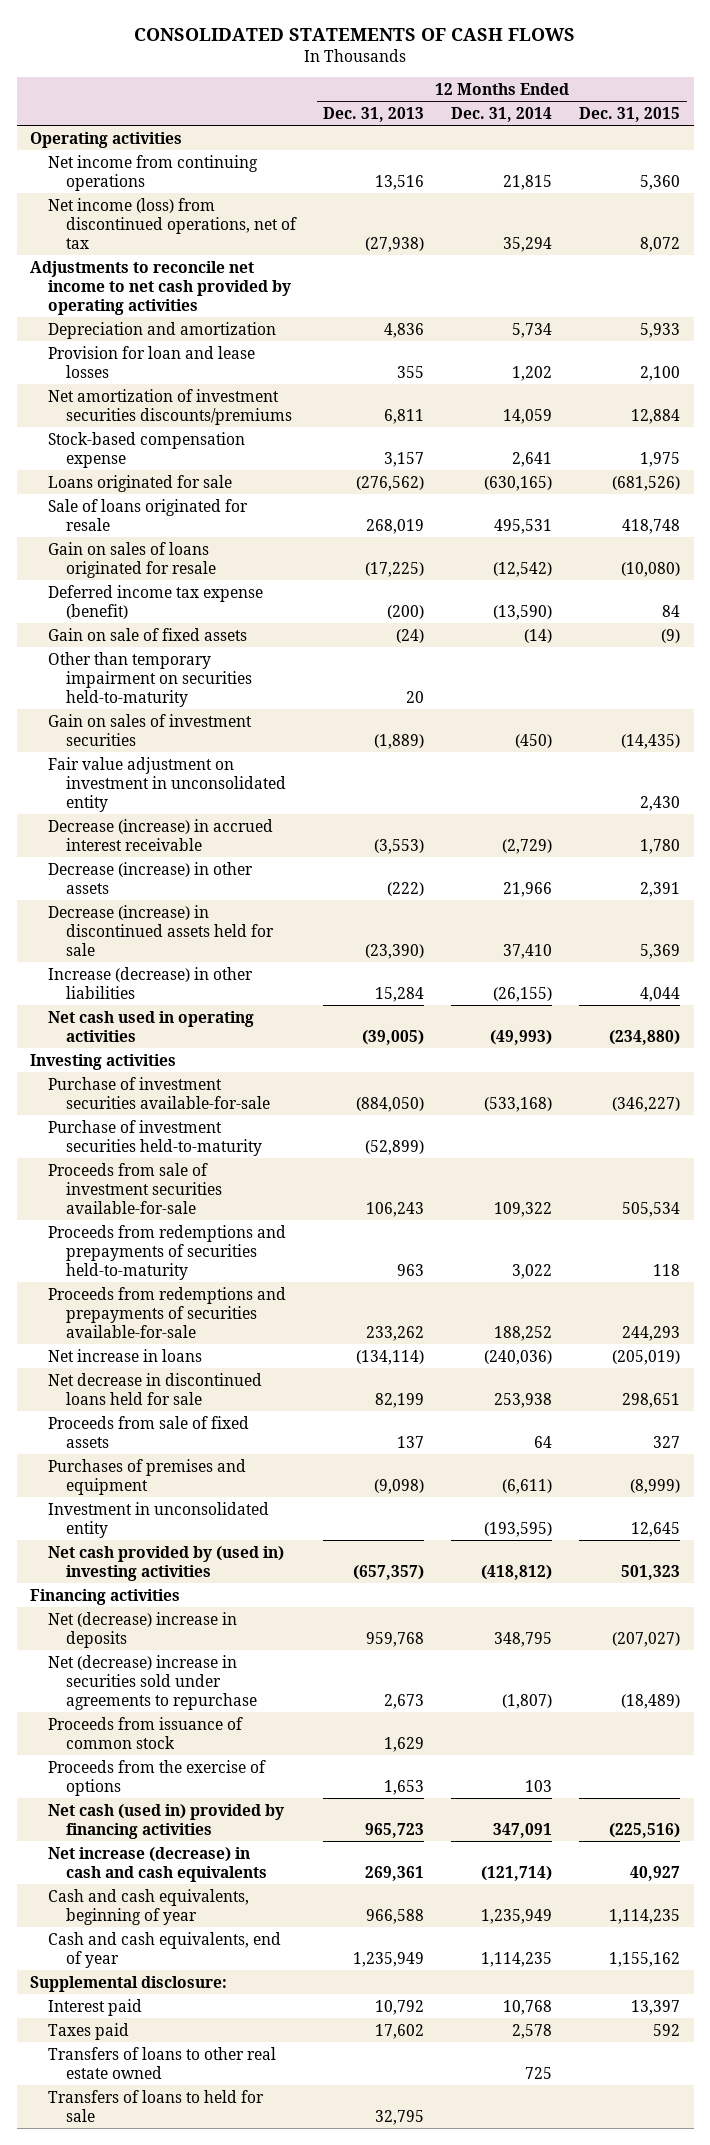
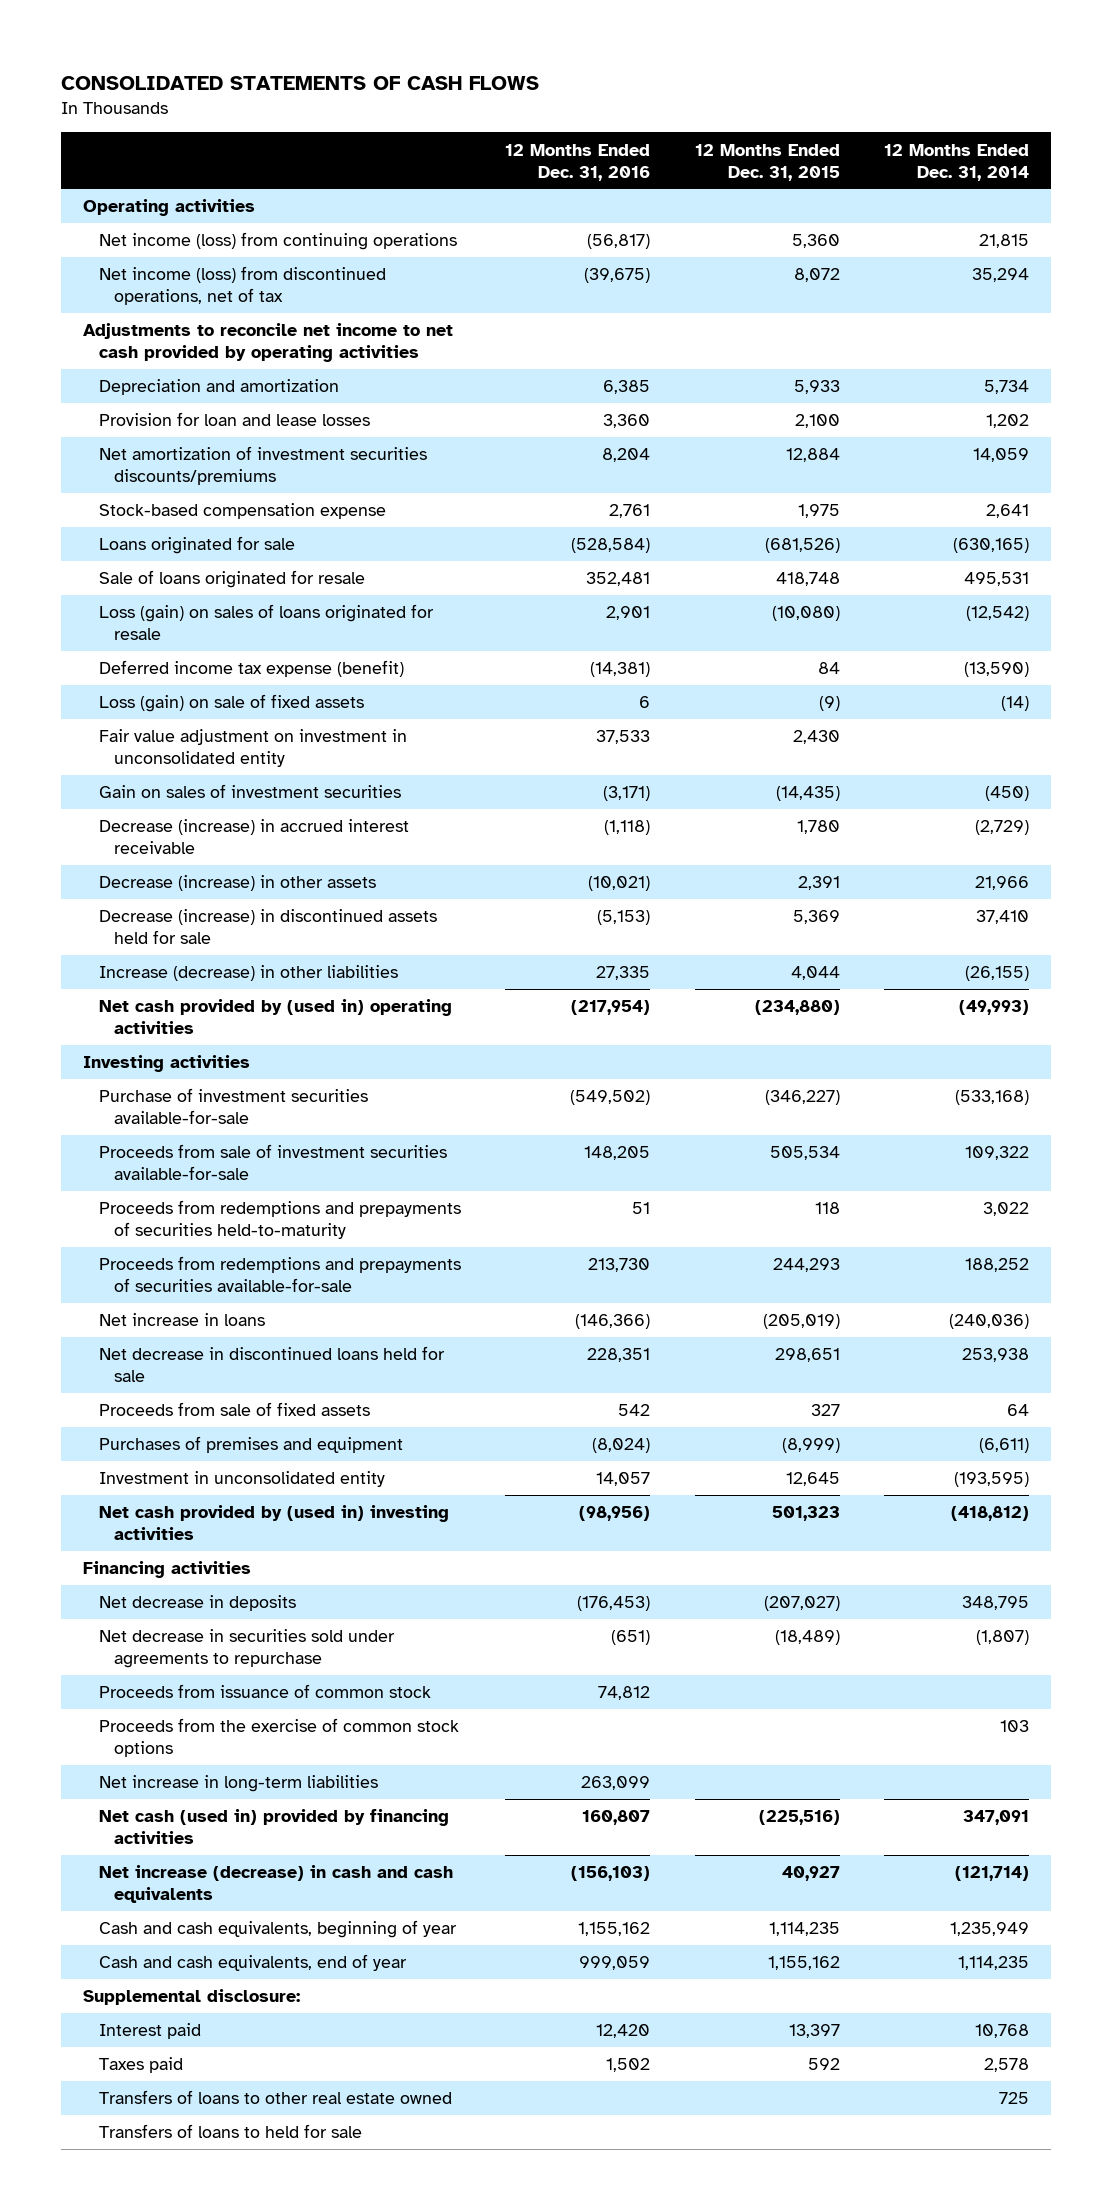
[323,106,425,122] Dec. 31, 2013 -> none
none -> [505,143,651,181] 12 Months Ended Dec. 31, 2016
[48,154,259,191] Net income from continuing operations -> [98,232,457,251] Net income (loss) from continuing operations
[48,541,217,578] Gain on sales of loans originated for resale -> [98,604,434,641] Loss (gain) on sales of loans originated for resale
[48,651,253,707] Other than temporary impairment on securities held-to-maturity -> none
[48,627,248,641] Gain on sale of fixed assets -> [98,694,364,713] Loss (gain) on sale of fixed assets
[48,713,253,746] Gain on sales of investment securities -> [98,784,401,799] Gain on sales of investment securities
[48,1010,255,1042] Net cash used in operating activities -> [98,999,452,1035] Net cash provided by (used in) operating activities
[48,1119,263,1156] Purchase of investment securities held-to-maturity -> none
[48,1611,238,1648] Net (decrease) increase in deposits -> [98,1595,296,1612] Net decrease in deposits
[48,1654,258,1710] Net (decrease) increase in securities sold under agreements to repurchase -> [98,1629,395,1669] Net decrease in securities sold under agreements to repurchase
[48,1759,267,1796] Proceeds from the exercise of options -> [98,1718,459,1758] Proceeds from the exercise of common stock options
none -> [98,1775,378,1793] Net increase in long-term liabilities

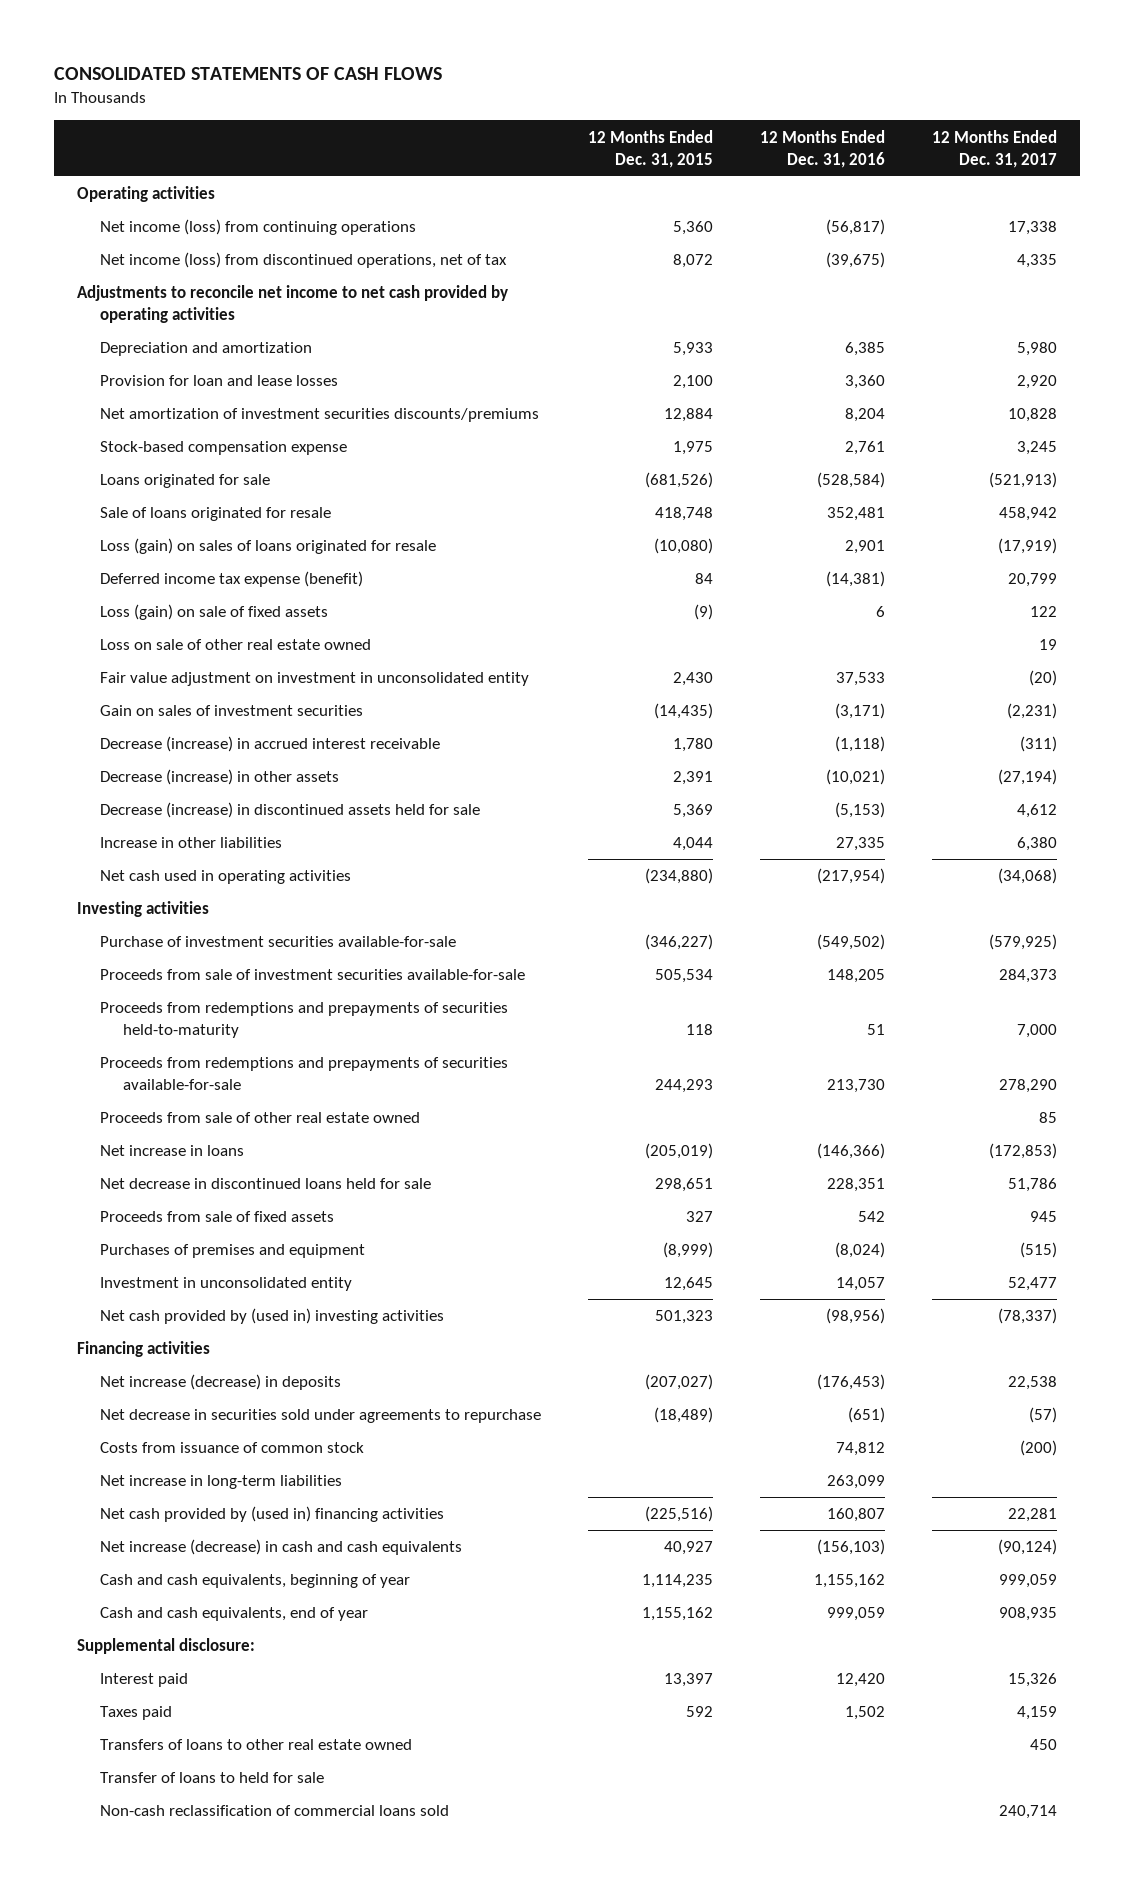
[884,143,1030,181] 12 Months Ended Dec. 31, 2014 -> none
none -> [932,129,1058,168] 12 Months Ended Dec. 31, 2017
none -> [100,639,372,651] Loss on sale of other real estate owned
[98,965,398,982] Increase (decrease) in other liabilities -> [100,837,283,849] Increase in other liabilities
[98,999,452,1035] Net cash provided by (used in) operating activities -> [100,870,352,885] Net cash used in operating activities
none -> [100,1112,421,1124] Proceeds from sale of other real estate owned
[98,1595,296,1612] Net decrease in deposits -> [100,1374,342,1391] Net increase (decrease) in deposits
[98,1718,459,1758] Proceeds from the exercise of common stock options -> none
[98,1684,431,1699] Proceeds from issuance of common stock -> [100,1442,365,1454] Costs from issuance of common stock
[98,1809,449,1845] Net cash (used in) provided by financing activities -> [100,1506,445,1523] Net cash provided by (used in) financing activities
[98,2124,362,2139] Transfers of loans to held for sale -> [100,1772,325,1784] Transfer of loans to held for sale
none -> [100,1805,450,1817] Non-cash reclassification of commercial loans sold

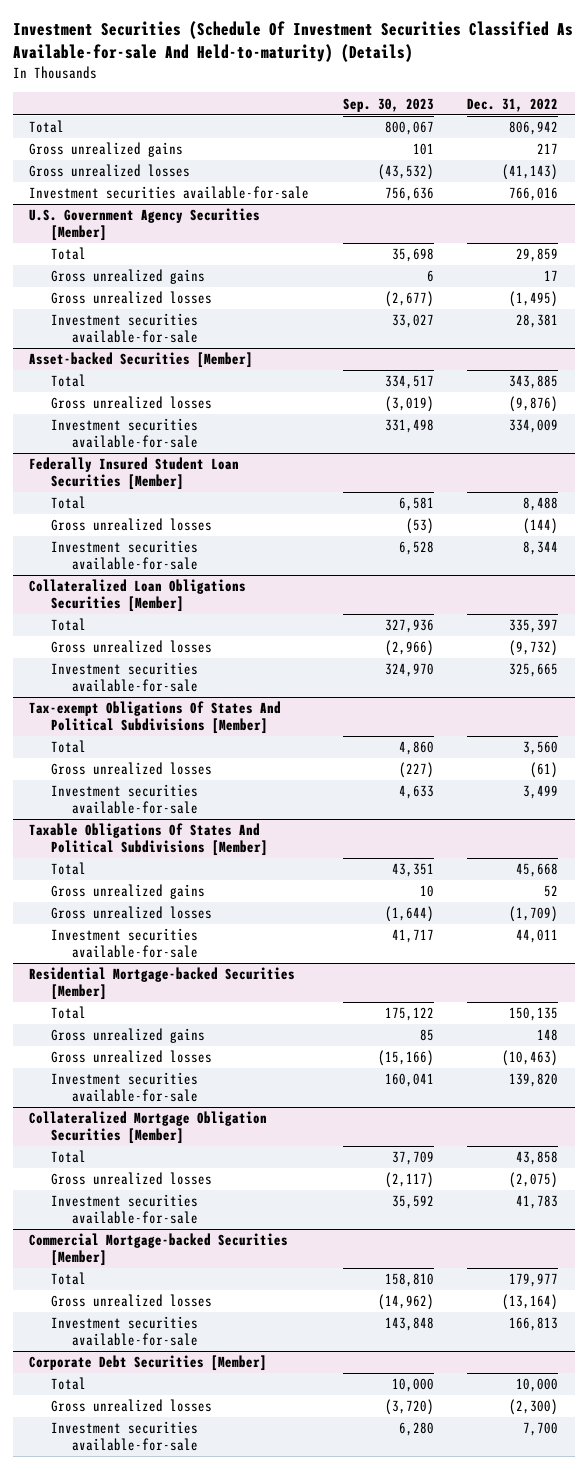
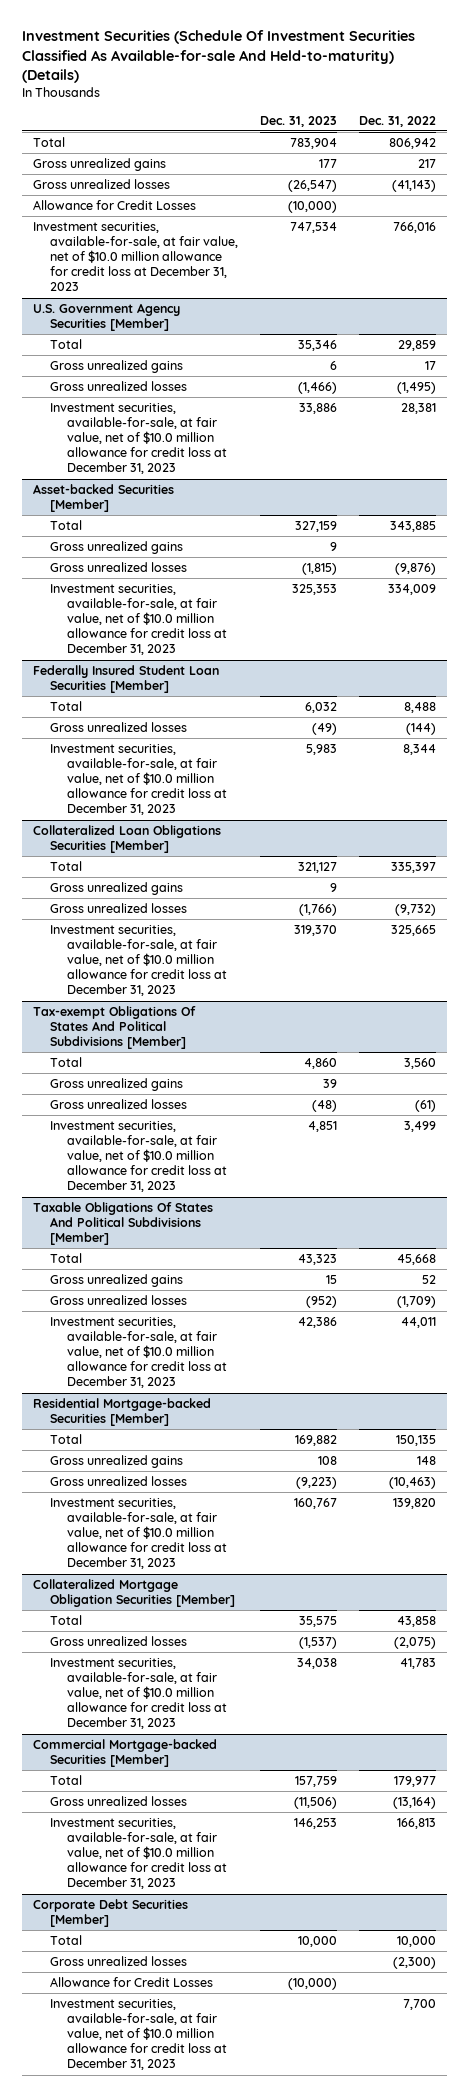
[342,97,434,112] Sep. 30, 2023 -> none
none -> [260,115,338,127] Dec. 31, 2023
none -> [32,200,196,211] Allowance for Credit Losses
[29,186,310,200] Investment securities available-for-sale -> [32,222,239,292] Investment securities, available-for-sale, at fair value, net of $10.0 million allowance for credit loss at December 31, 2023
[50,313,198,344] Investment securities available-for-sale -> [50,403,228,475] Investment securities, available-for-sale, at fair value, net of $10.0 million allowance for credit loss at December 31, 2023
none -> [50,541,184,555] Gross unrealized gains
[50,418,198,449] Investment securities available-for-sale -> [50,584,228,656] Investment securities, available-for-sale, at fair value, net of $10.0 million allowance for credit loss at December 31, 2023
[50,540,198,571] Investment securities available-for-sale -> [50,744,228,816] Investment securities, available-for-sale, at fair value, net of $10.0 million allowance for credit loss at December 31, 2023
none -> [50,882,184,896] Gross unrealized gains
[50,662,198,693] Investment securities available-for-sale -> [50,925,228,997] Investment securities, available-for-sale, at fair value, net of $10.0 million allowance for credit loss at December 31, 2023
none -> [50,1078,184,1092] Gross unrealized gains
[50,784,198,815] Investment securities available-for-sale -> [50,1121,228,1193] Investment securities, available-for-sale, at fair value, net of $10.0 million allowance for credit loss at December 31, 2023
[50,928,198,959] Investment securities available-for-sale -> [50,1317,228,1389] Investment securities, available-for-sale, at fair value, net of $10.0 million allowance for credit loss at December 31, 2023
[50,1072,198,1103] Investment securities available-for-sale -> [50,1498,228,1570] Investment securities, available-for-sale, at fair value, net of $10.0 million allowance for credit loss at December 31, 2023
[50,1194,198,1225] Investment securities available-for-sale -> [50,1658,228,1730] Investment securities, available-for-sale, at fair value, net of $10.0 million allowance for credit loss at December 31, 2023
[50,1316,198,1347] Investment securities available-for-sale -> [50,1818,228,1890] Investment securities, available-for-sale, at fair value, net of $10.0 million allowance for credit loss at December 31, 2023
none -> [50,1977,214,1988] Allowance for Credit Losses
[50,1421,198,1452] Investment securities available-for-sale -> [50,1999,228,2071] Investment securities, available-for-sale, at fair value, net of $10.0 million allowance for credit loss at December 31, 2023

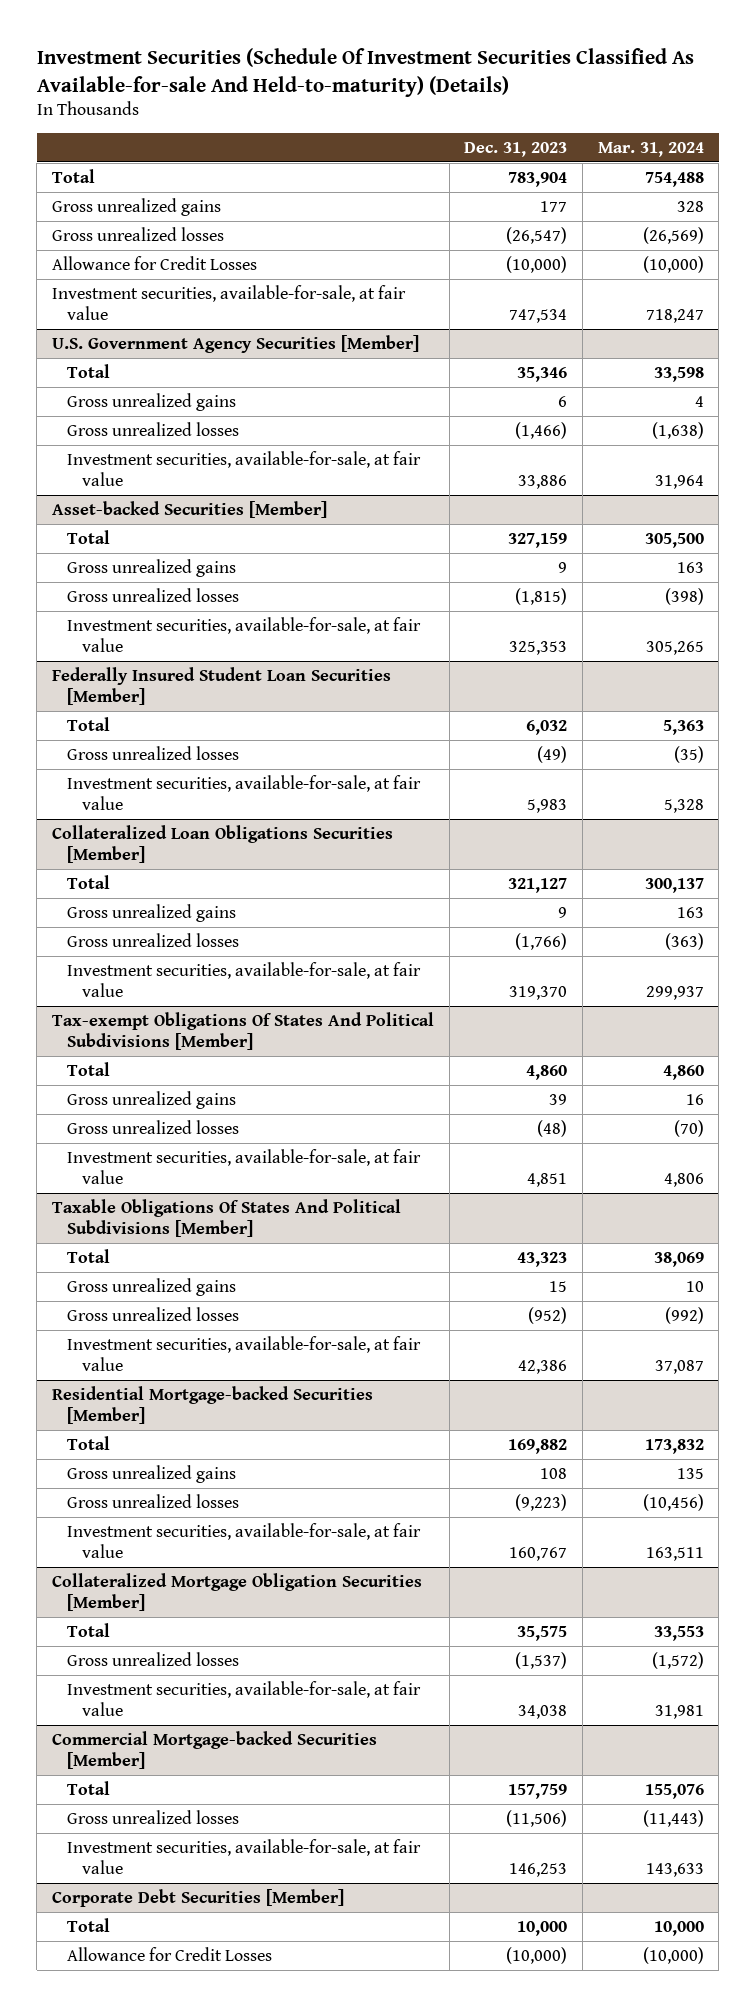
[359,115,437,127] Dec. 31, 2022 -> none
none -> [597,141,704,157] Mar. 31, 2024
[32,222,239,292] Investment securities, available-for-sale, at fair value, net of $10.0 million allowance for credit loss at December 31, 2023 -> [52,284,407,321] Investment securities, available-for-sale, at fair value
[50,403,228,475] Investment securities, available-for-sale, at fair value, net of $10.0 million allowance for credit loss at December 31, 2023 -> [67,450,422,487] Investment securities, available-for-sale, at fair value
[50,584,228,656] Investment securities, available-for-sale, at fair value, net of $10.0 million allowance for credit loss at December 31, 2023 -> [67,616,422,653] Investment securities, available-for-sale, at fair value
[50,744,228,816] Investment securities, available-for-sale, at fair value, net of $10.0 million allowance for credit loss at December 31, 2023 -> [67,774,422,811] Investment securities, available-for-sale, at fair value
[50,925,228,997] Investment securities, available-for-sale, at fair value, net of $10.0 million allowance for credit loss at December 31, 2023 -> [67,961,422,998] Investment securities, available-for-sale, at fair value
[50,1121,228,1193] Investment securities, available-for-sale, at fair value, net of $10.0 million allowance for credit loss at December 31, 2023 -> [67,1148,422,1185] Investment securities, available-for-sale, at fair value
[50,1317,228,1389] Investment securities, available-for-sale, at fair value, net of $10.0 million allowance for credit loss at December 31, 2023 -> [67,1335,422,1372] Investment securities, available-for-sale, at fair value
[50,1498,228,1570] Investment securities, available-for-sale, at fair value, net of $10.0 million allowance for credit loss at December 31, 2023 -> [67,1522,422,1559] Investment securities, available-for-sale, at fair value
[50,1658,228,1730] Investment securities, available-for-sale, at fair value, net of $10.0 million allowance for credit loss at December 31, 2023 -> [67,1680,422,1717] Investment securities, available-for-sale, at fair value
[50,1818,228,1890] Investment securities, available-for-sale, at fair value, net of $10.0 million allowance for credit loss at December 31, 2023 -> [67,1838,422,1875] Investment securities, available-for-sale, at fair value
[50,1956,188,1967] Gross unrealized losses -> none
[50,1999,228,2071] Investment securities, available-for-sale, at fair value, net of $10.0 million allowance for credit loss at December 31, 2023 -> none

